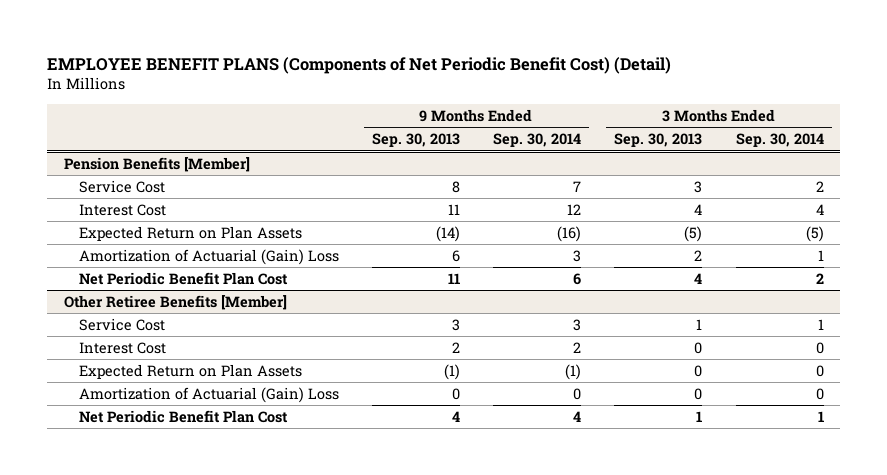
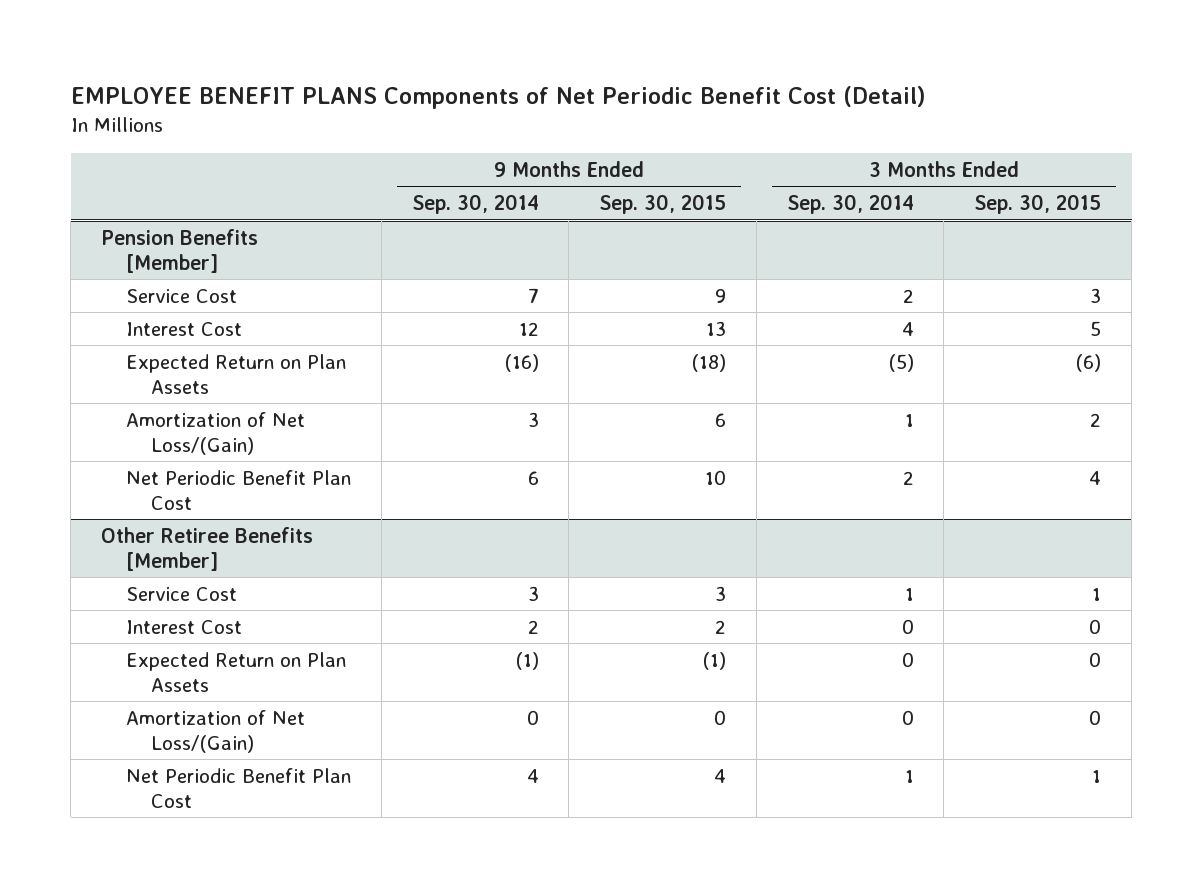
[47,56,672,74] EMPLOYEE BENEFIT PLANS (Components of Net Periodic Benefit Cost) (Detail) -> [70,85,926,109] EMPLOYEE BENEFIT PLANS Components of Net Periodic Benefit Cost (Detail)
[371,133,460,148] Sep. 30, 2013 -> none
[614,133,703,148] Sep. 30, 2013 -> none
none -> [599,194,727,215] Sep. 30, 2015
none -> [974,194,1102,215] Sep. 30, 2015
[78,248,339,265] Amortization of Actuarial (Gain) Loss -> [126,411,306,455] Amortization of Net Loss/(Gain)
[78,386,339,403] Amortization of Actuarial (Gain) Loss -> [126,709,306,753] Amortization of Net Loss/(Gain)

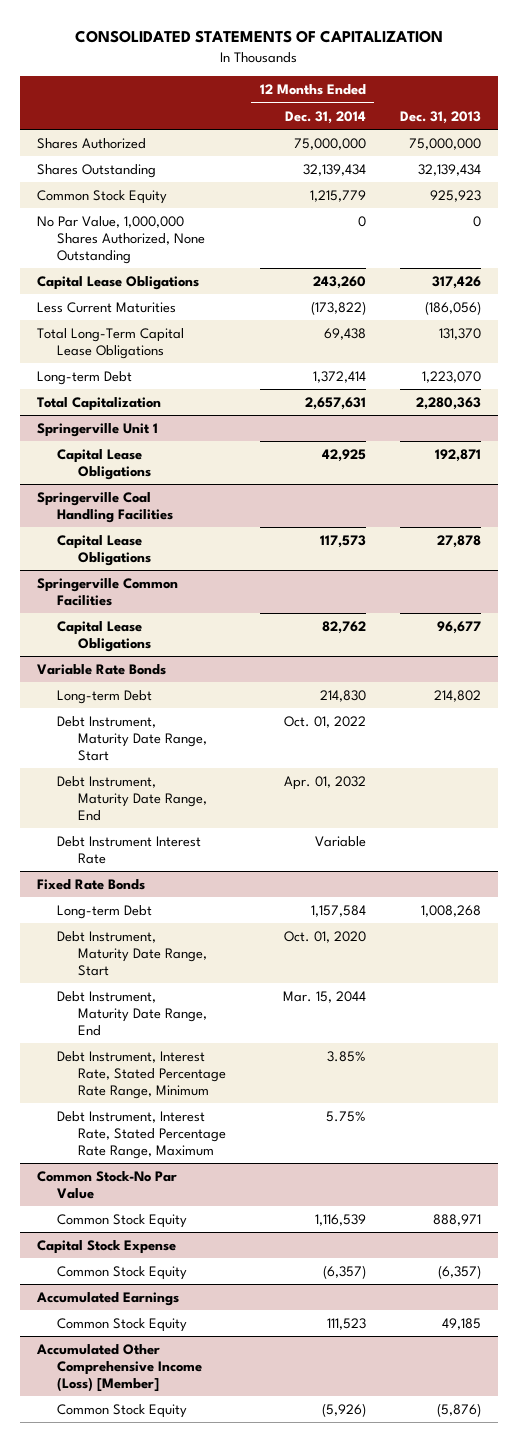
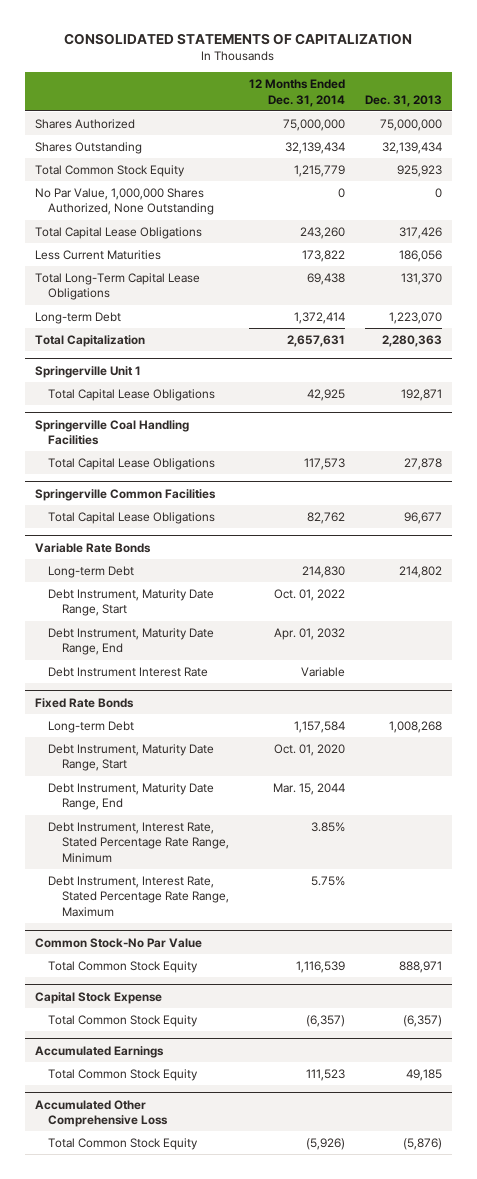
[37,189,168,204] Common Stock Equity -> [34,164,185,177] Total Common Stock Equity
[37,275,200,290] Capital Lease Obligations -> [34,226,202,239] Total Capital Lease Obligations
[310,300,366,315] (173,822) -> [301,249,345,262] 173,822
[425,300,482,315] (186,056) -> [398,249,442,262] 186,056
[57,448,151,480] Capital Lease Obligations -> [48,388,216,401] Total Capital Lease Obligations
[57,534,151,566] Capital Lease Obligations -> [48,457,216,470] Total Capital Lease Obligations
[57,620,151,652] Capital Lease Obligations -> [48,511,216,524] Total Capital Lease Obligations
[57,1213,188,1228] Common Stock Equity -> [48,960,199,973] Total Common Stock Equity
[57,1265,188,1280] Common Stock Equity -> [48,1014,199,1027] Total Common Stock Equity
[57,1317,188,1332] Common Stock Equity -> [48,1068,199,1081] Total Common Stock Equity
[36,1343,203,1392] Accumulated Other Comprehensive Income (Loss) [Member] -> [34,1099,169,1128] Accumulated Other Comprehensive Loss
[57,1403,188,1418] Common Stock Equity -> [48,1137,199,1150] Total Common Stock Equity

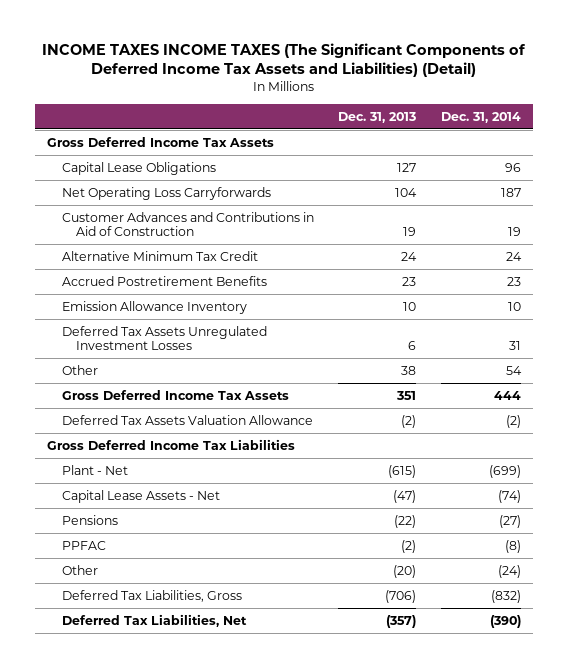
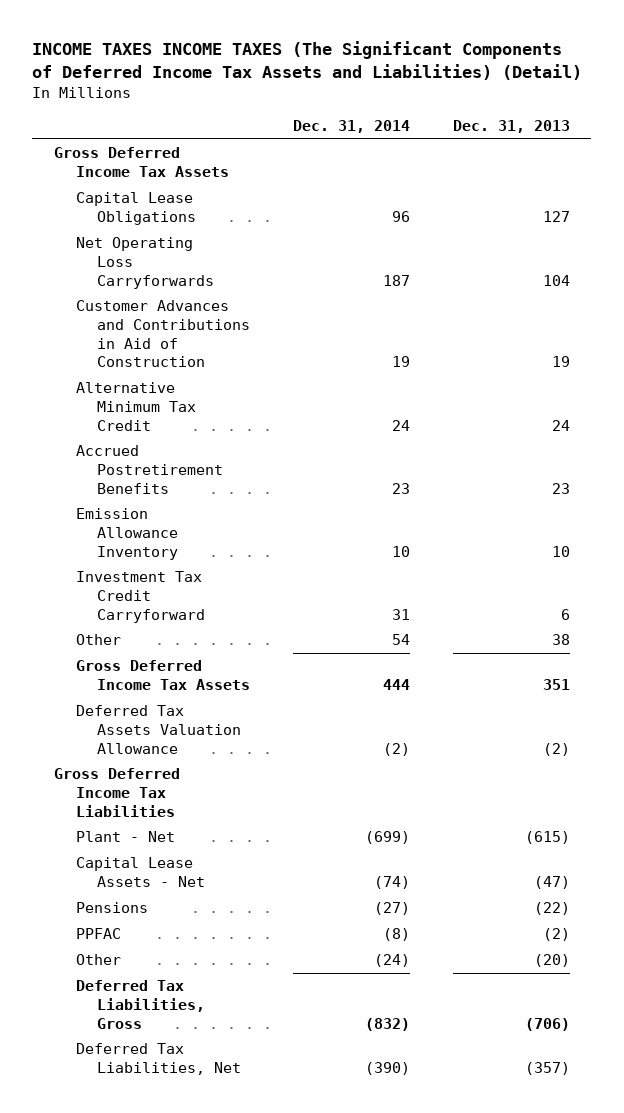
[61,325,267,351] Deferred Tax Assets Unregulated Investment Losses -> [75,571,206,623] Investment Tax Credit Carryforward

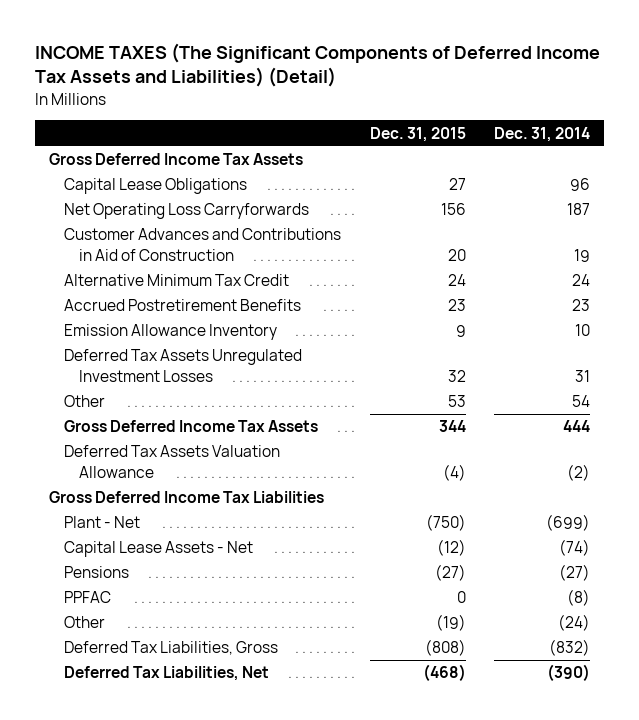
[32,41,583,81] INCOME TAXES INCOME TAXES (The Significant Components of Deferred Income Tax Assets and Liabilities) (Detail) -> [34,43,600,88] INCOME TAXES (The Significant Components of Deferred Income Tax Assets and Liabilities) (Detail)
[452,119,570,133] Dec. 31, 2013 -> none
none -> [369,126,466,142] Dec. 31, 2015
[75,571,206,623] Investment Tax Credit Carryforward -> none
none -> [63,349,302,382] Deferred Tax Assets Unregulated Investment Losses

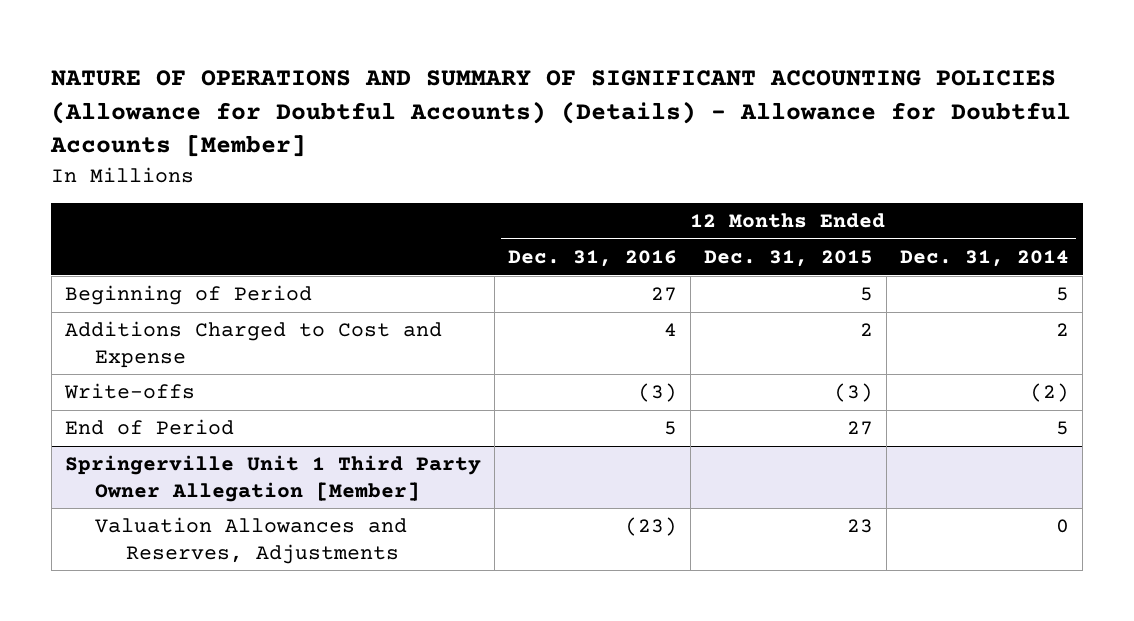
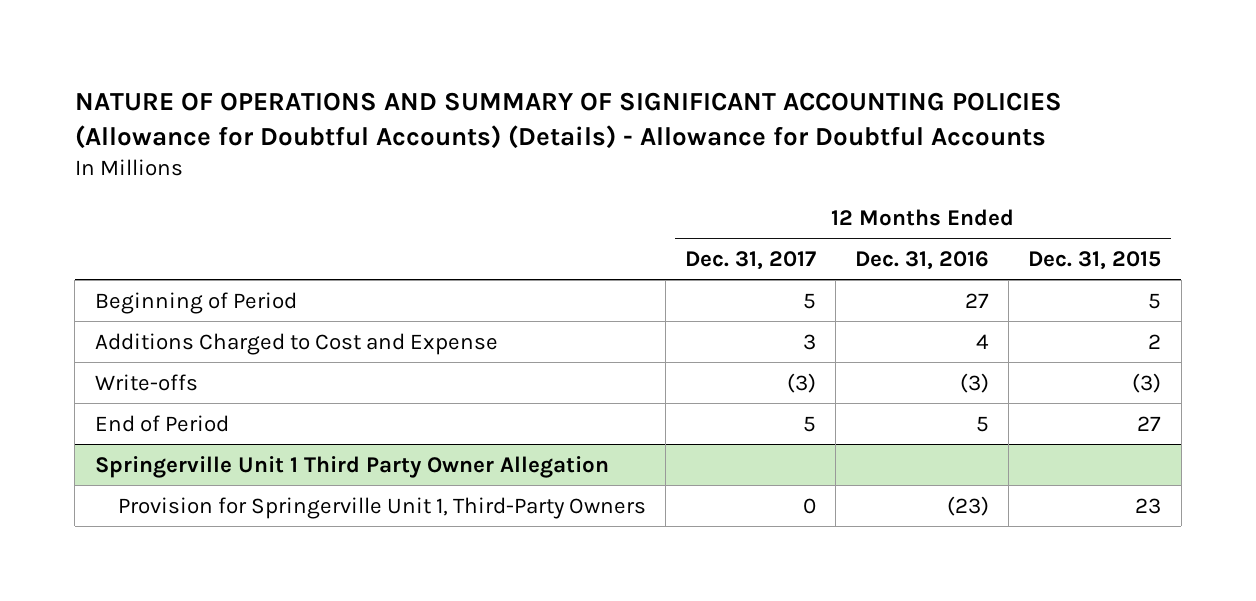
[50,70,1072,158] NATURE OF OPERATIONS AND SUMMARY OF SIGNIFICANT ACCOUNTING POLICIES (Allowance for Doubtful Accounts) (Details) - Allowance for Doubtful Accounts [Member] -> [74,91,1062,149] NATURE OF OPERATIONS AND SUMMARY OF SIGNIFICANT ACCOUNTING POLICIES (Allowance for Doubtful Accounts) (Details) - Allowance for Doubtful Accounts
[900,249,1070,267] Dec. 31, 2014 -> none
none -> [685,251,817,271] Dec. 31, 2017
[64,455,481,502] Springerville Unit 1 Third Party Owner Allegation [Member] -> [94,455,609,478] Springerville Unit 1 Third Party Owner Allegation
[95,517,408,564] Valuation Allowances and Reserves, Adjustments -> [117,496,646,519] Provision for Springerville Unit 1, Third-Party Owners

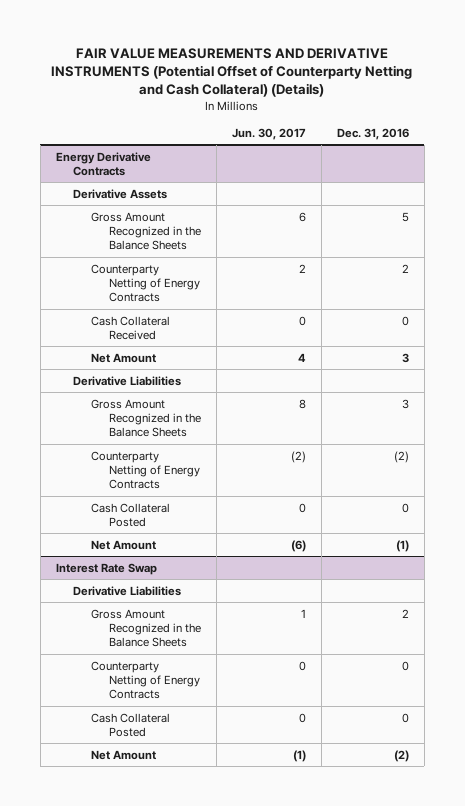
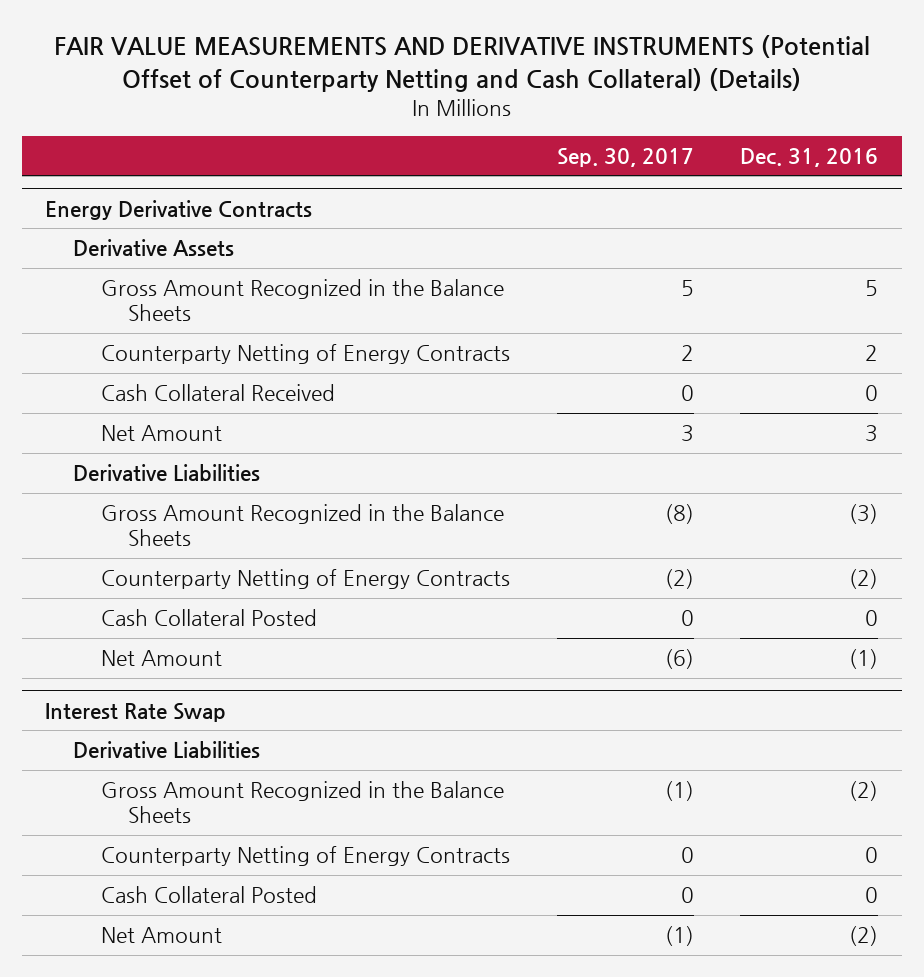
[231,128,306,141] Jun. 30, 2017 -> none
none -> [556,147,694,167] Sep. 30, 2017
[401,398,409,409] 3 -> [849,504,879,525] (3)
[401,608,409,618] 2 -> [849,781,879,802] (2)

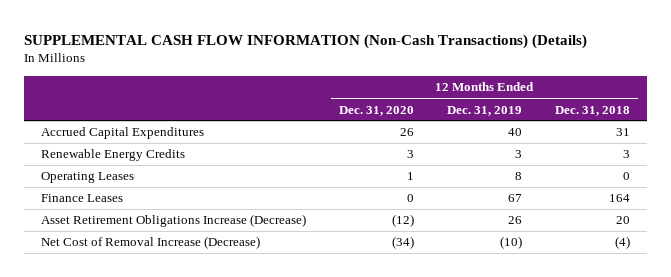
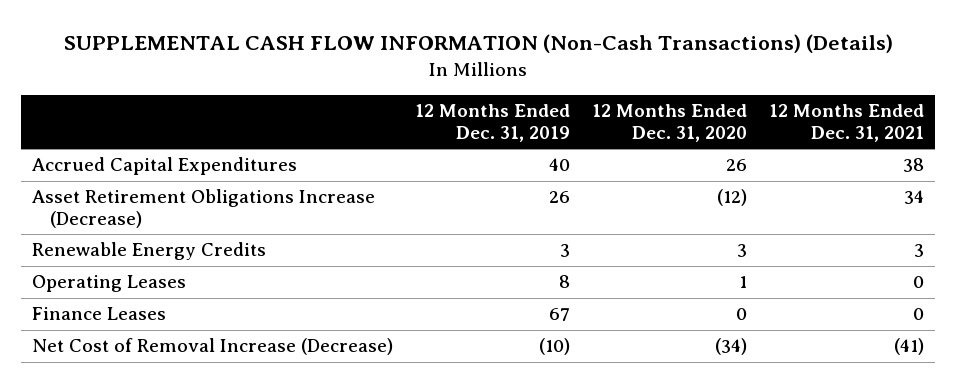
[555,105,631,116] Dec. 31, 2018 -> none
none -> [769,104,925,142] 12 Months Ended Dec. 31, 2021
[40,214,306,228] Asset Retirement Obligations Increase (Decrease) -> [32,189,376,229] Asset Retirement Obligations Increase (Decrease)

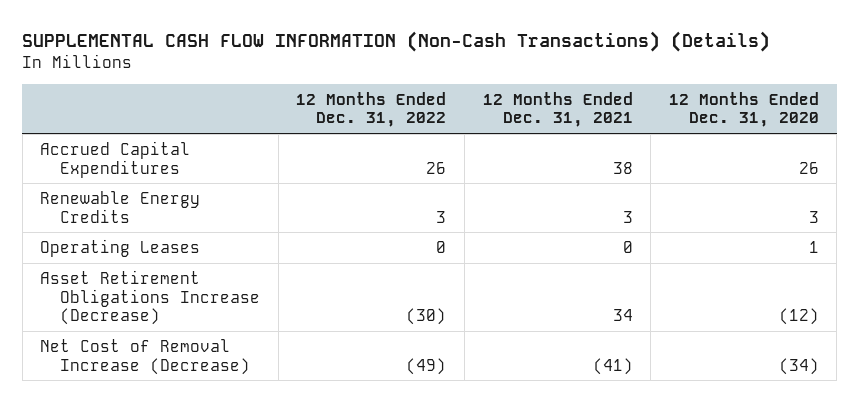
[415,104,571,142] 12 Months Ended Dec. 31, 2019 -> none
none -> [296,92,447,128] 12 Months Ended Dec. 31, 2022
[32,307,167,321] Finance Leases -> none
[32,189,376,229] Asset Retirement Obligations Increase (Decrease) -> [40,270,261,325] Asset Retirement Obligations Increase (Decrease)

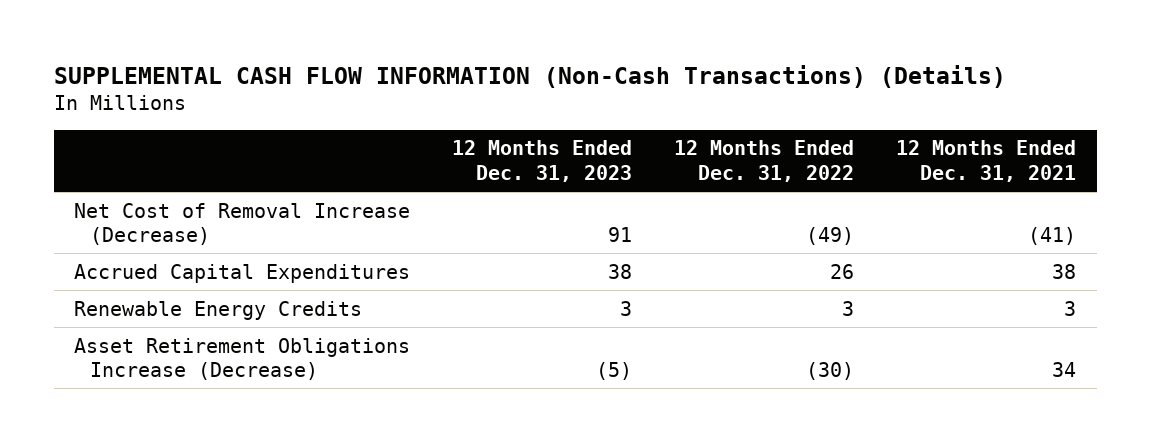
[668,92,819,128] 12 Months Ended Dec. 31, 2020 -> none
none -> [452,140,633,182] 12 Months Ended Dec. 31, 2023
[40,339,251,375] Net Cost of Removal Increase (Decrease) -> [74,202,411,245] Net Cost of Removal Increase (Decrease)
[40,239,201,258] Operating Leases -> none

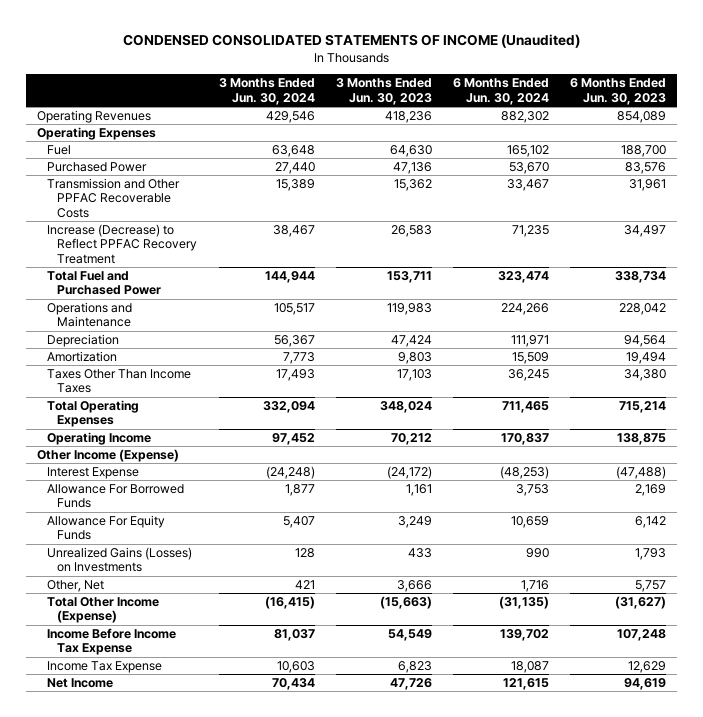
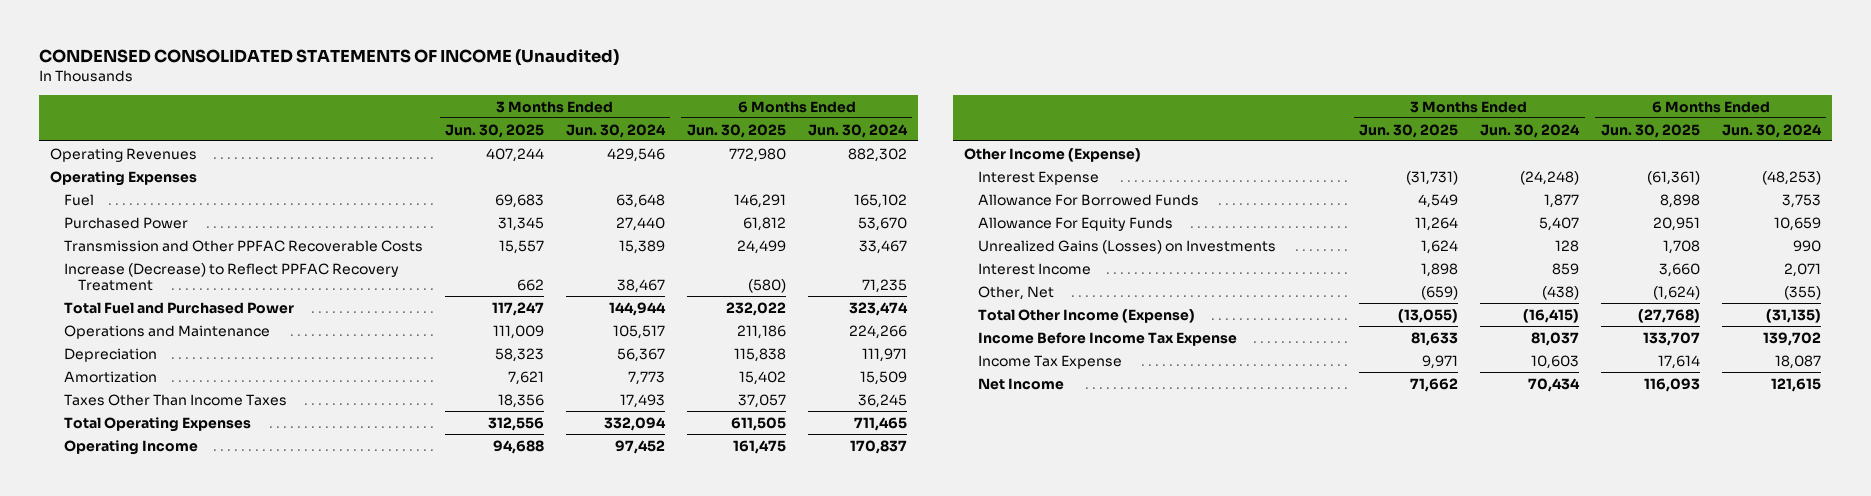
[335,78,432,105] 3 Months Ended Jun. 30, 2023 -> none
[570,78,667,105] 6 Months Ended Jun. 30, 2023 -> none
none -> [445,123,545,138] Jun. 30, 2025
none -> [686,123,786,138] Jun. 30, 2025
none -> [978,262,1092,275] Interest Income
[294,580,315,590] 421 -> [1542,285,1580,300] (438)
[521,580,550,593] 1,716 -> [1783,285,1821,300] (355)

